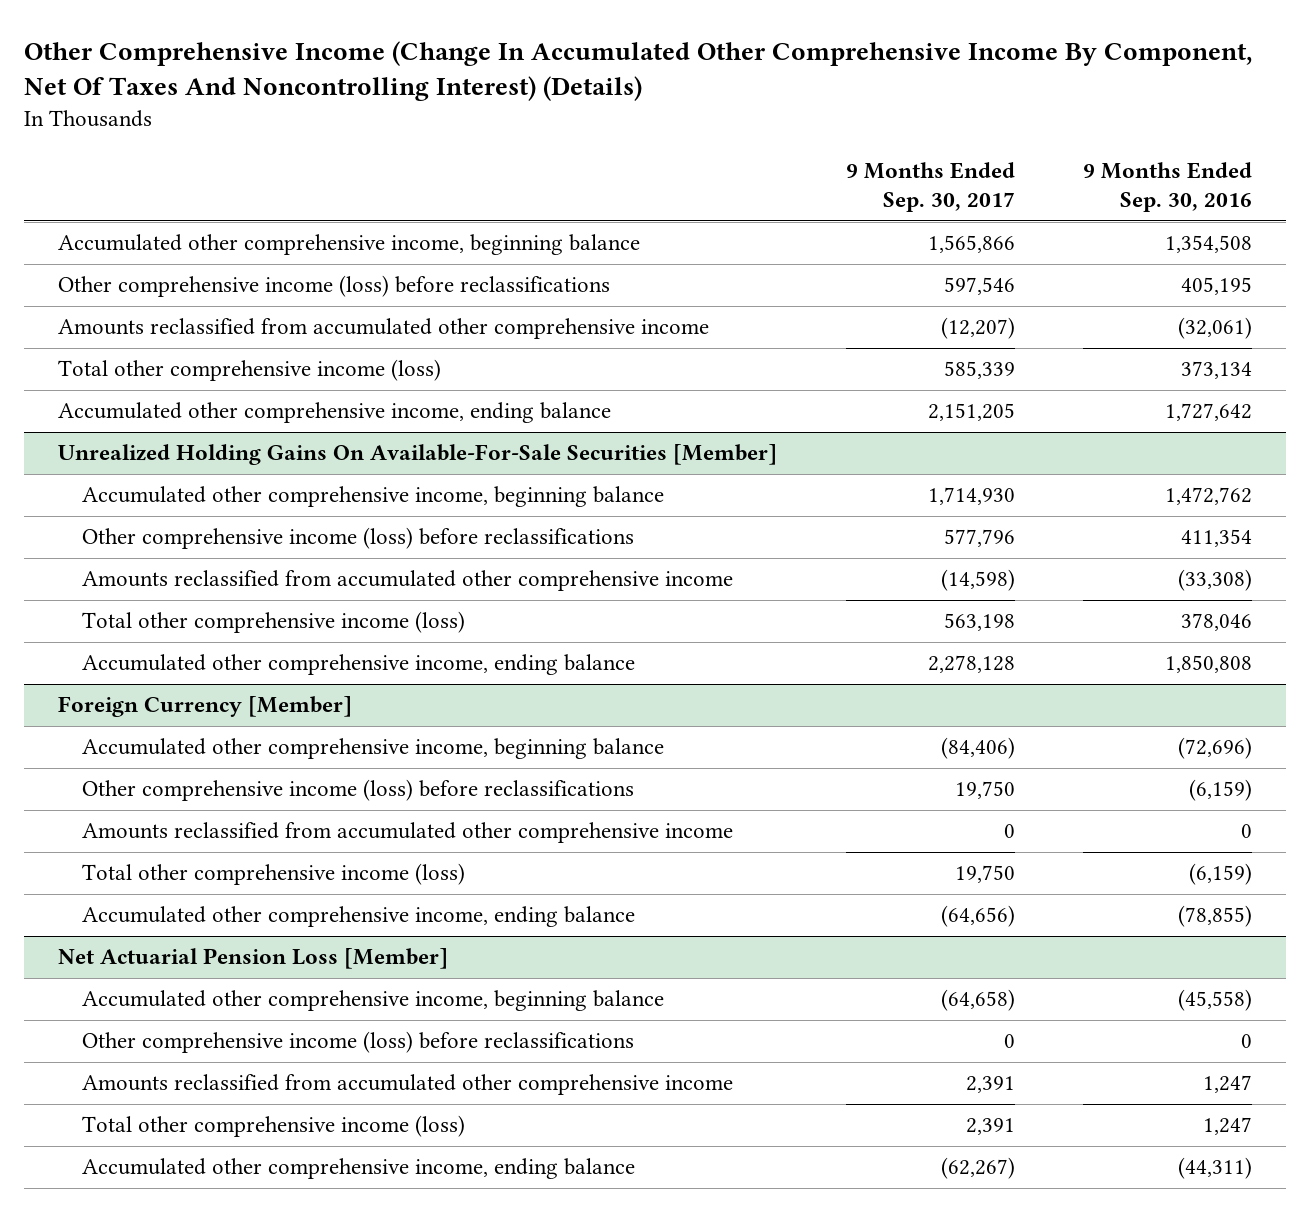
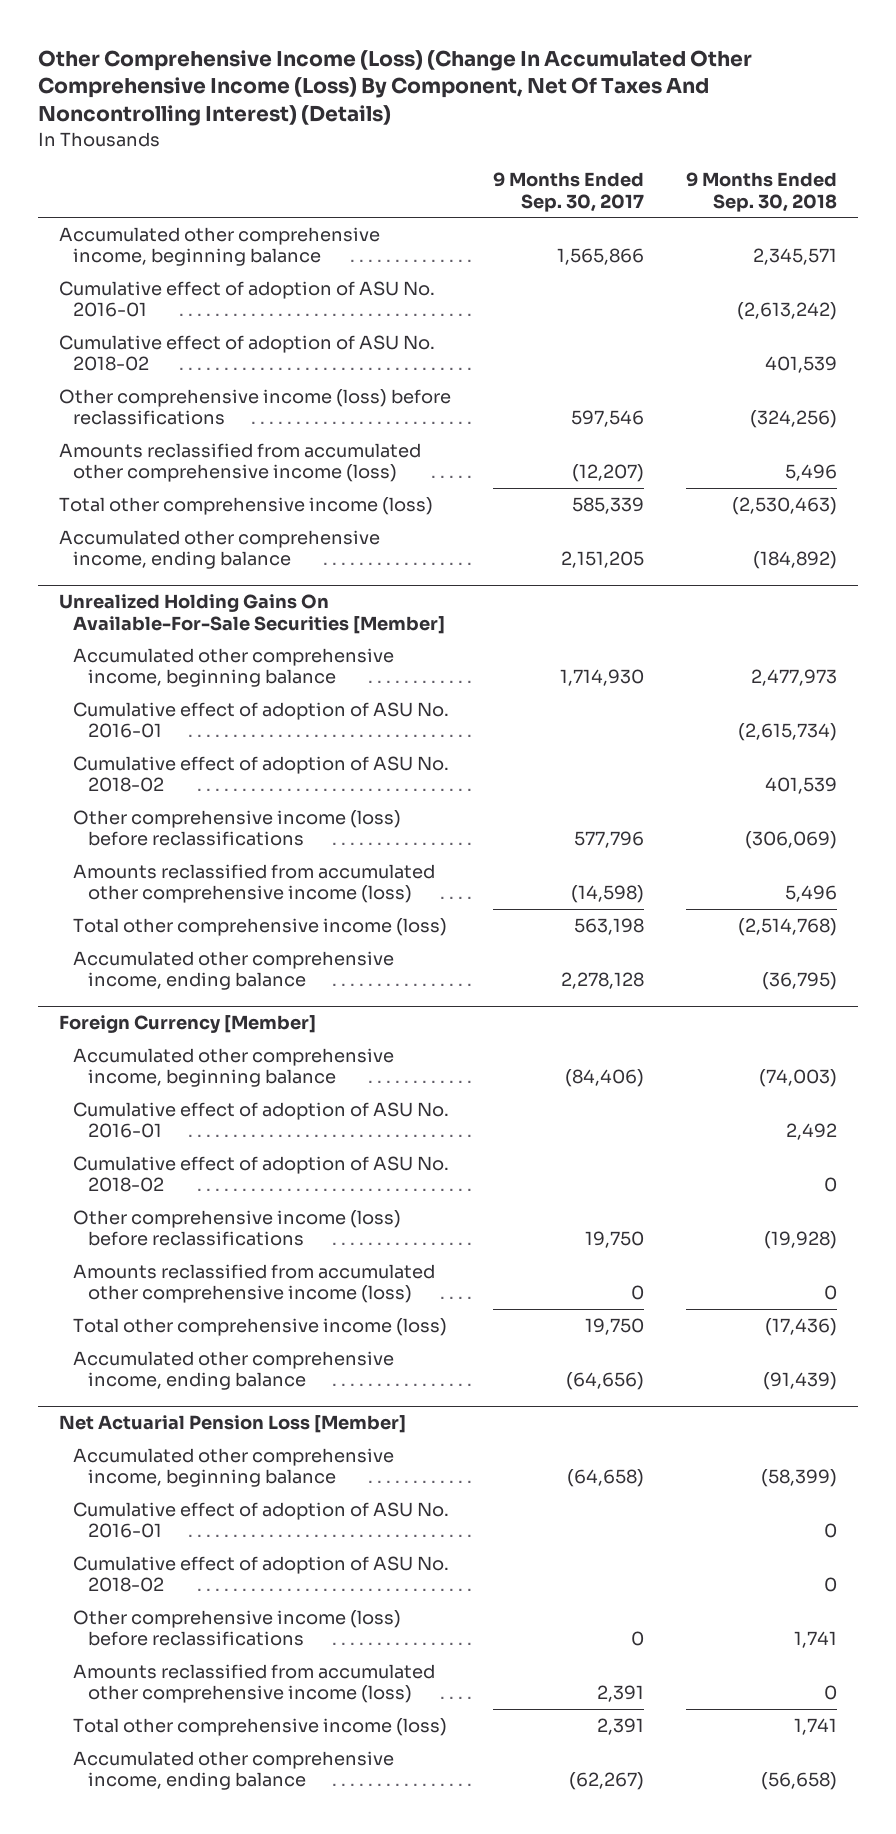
[24,40,1253,102] Other Comprehensive Income (Change In Accumulated Other Comprehensive Income By Component, Net Of Taxes And Noncontrolling Interest) (Details) -> [37,49,752,127] Other Comprehensive Income (Loss) (Change In Accumulated Other Comprehensive Income (Loss) By Component, Net Of Taxes And Noncontrolling Interest) (Details)
[1083,161,1253,213] 9 Months Ended Sep. 30, 2016 -> none
none -> [686,172,838,212] 9 Months Ended Sep. 30, 2018
none -> [58,280,435,318] Cumulative effect of adoption of ASU No. 2016-01
none -> [58,334,435,372] Cumulative effect of adoption of ASU No. 2018-02
[58,318,710,340] Amounts reclassified from accumulated other comprehensive income -> [58,442,421,483] Amounts reclassified from accumulated other comprehensive income (loss)
none -> [73,701,450,739] Cumulative effect of adoption of ASU No. 2016-01
none -> [73,755,450,793] Cumulative effect of adoption of ASU No. 2018-02
[81,570,733,592] Amounts reclassified from accumulated other comprehensive income -> [73,863,436,904] Amounts reclassified from accumulated other comprehensive income (loss)
none -> [73,1101,450,1139] Cumulative effect of adoption of ASU No. 2016-01
none -> [73,1155,450,1193] Cumulative effect of adoption of ASU No. 2018-02
[81,822,733,844] Amounts reclassified from accumulated other comprehensive income -> [73,1263,436,1304] Amounts reclassified from accumulated other comprehensive income (loss)
none -> [73,1501,450,1539] Cumulative effect of adoption of ASU No. 2016-01
none -> [73,1555,450,1593] Cumulative effect of adoption of ASU No. 2018-02
[81,1074,733,1096] Amounts reclassified from accumulated other comprehensive income -> [73,1663,436,1704] Amounts reclassified from accumulated other comprehensive income (loss)

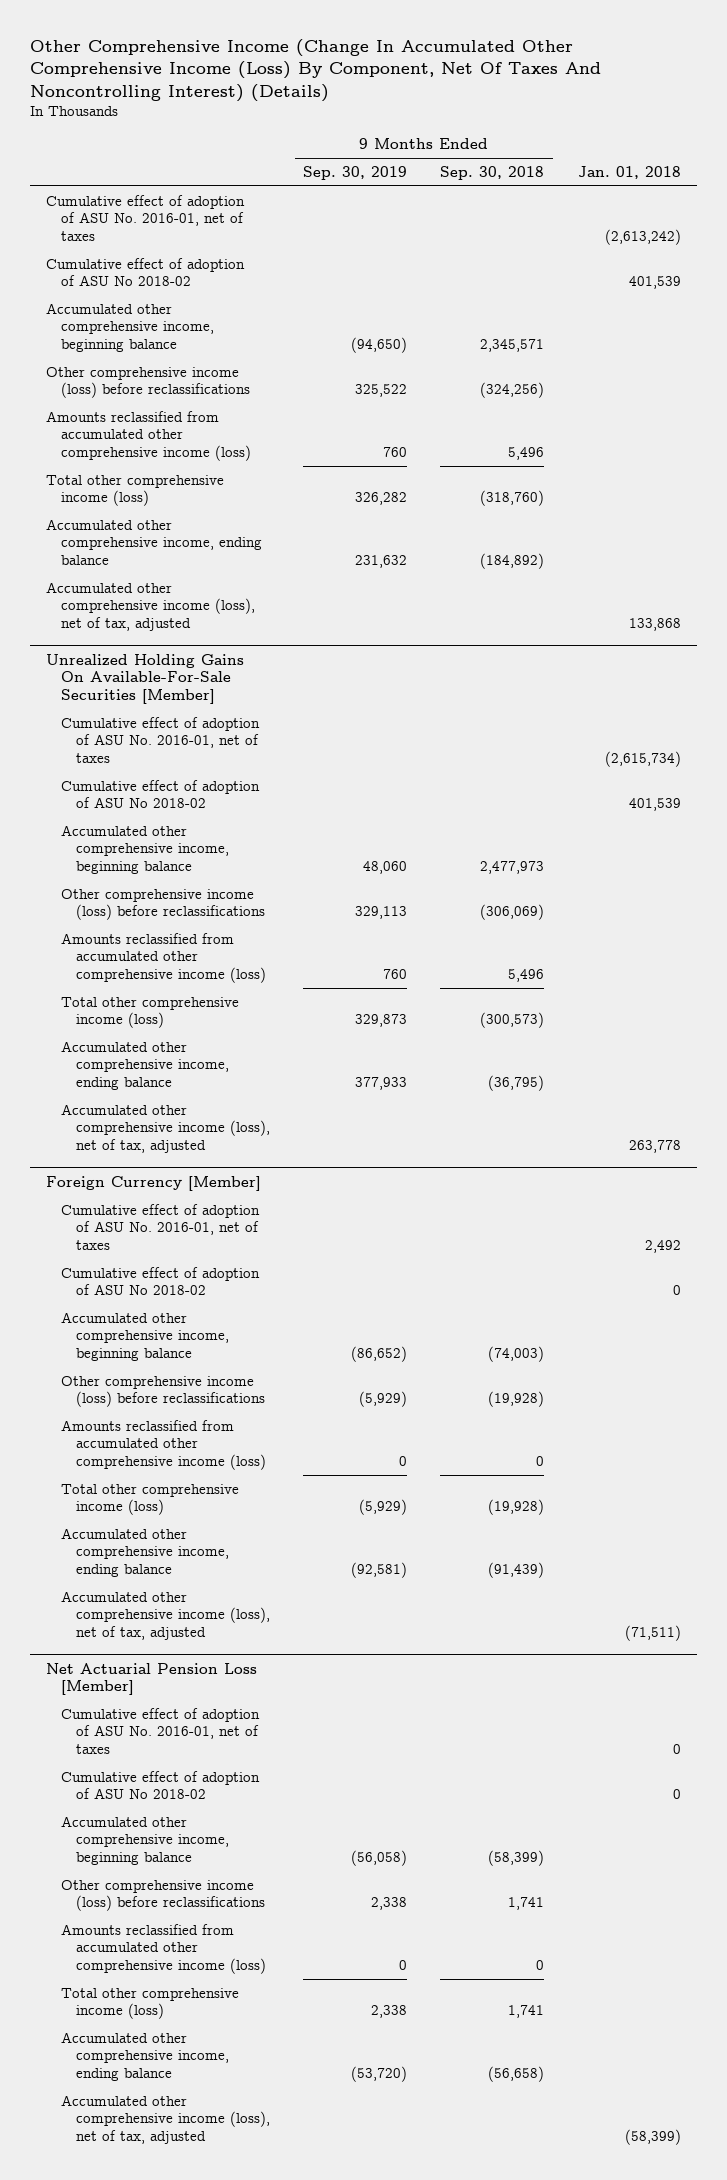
[37,49,752,127] Other Comprehensive Income (Loss) (Change In Accumulated Other Comprehensive Income (Loss) By Component, Net Of Taxes And Noncontrolling Interest) (Details) -> [29,38,601,102] Other Comprehensive Income (Change In Accumulated Other Comprehensive Income (Loss) By Component, Net Of Taxes And Noncontrolling Interest) (Details)
[493,172,645,212] 9 Months Ended Sep. 30, 2017 -> none
none -> [303,165,408,180] Sep. 30, 2019
none -> [577,165,681,179] Jan. 01, 2018
none -> [46,194,246,241] Cumulative effect of adoption of ASU No. 2016-01, net of taxes
none -> [46,257,246,287] Cumulative effect of adoption of ASU No 2018-02
[58,280,435,318] Cumulative effect of adoption of ASU No. 2016-01 -> none
[58,334,435,372] Cumulative effect of adoption of ASU No. 2018-02 -> none
[732,496,838,515] (2,530,463) -> [480,490,545,507] (318,760)
none -> [46,581,255,631] Accumulated other comprehensive income (loss), net of tax, adjusted
none -> [60,716,260,763] Cumulative effect of adoption of ASU No. 2016-01, net of taxes
none -> [60,779,260,809] Cumulative effect of adoption of ASU No 2018-02
[73,701,450,739] Cumulative effect of adoption of ASU No. 2016-01 -> none
[73,755,450,793] Cumulative effect of adoption of ASU No. 2018-02 -> none
[738,917,838,936] (2,514,768) -> [480,1012,545,1029] (300,573)
none -> [60,1103,270,1153] Accumulated other comprehensive income (loss), net of tax, adjusted
none -> [60,1203,260,1250] Cumulative effect of adoption of ASU No. 2016-01, net of taxes
none -> [60,1266,260,1296] Cumulative effect of adoption of ASU No 2018-02
[73,1101,450,1139] Cumulative effect of adoption of ASU No. 2016-01 -> none
[73,1155,450,1193] Cumulative effect of adoption of ASU No. 2018-02 -> none
[765,1317,838,1336] (17,436) -> [488,1499,545,1516] (19,928)
none -> [60,1590,270,1640] Accumulated other comprehensive income (loss), net of tax, adjusted
none -> [60,1707,260,1754] Cumulative effect of adoption of ASU No. 2016-01, net of taxes
none -> [60,1770,260,1800] Cumulative effect of adoption of ASU No 2018-02
[73,1501,450,1539] Cumulative effect of adoption of ASU No. 2016-01 -> none
[73,1555,450,1593] Cumulative effect of adoption of ASU No. 2018-02 -> none
none -> [60,2094,270,2144] Accumulated other comprehensive income (loss), net of tax, adjusted

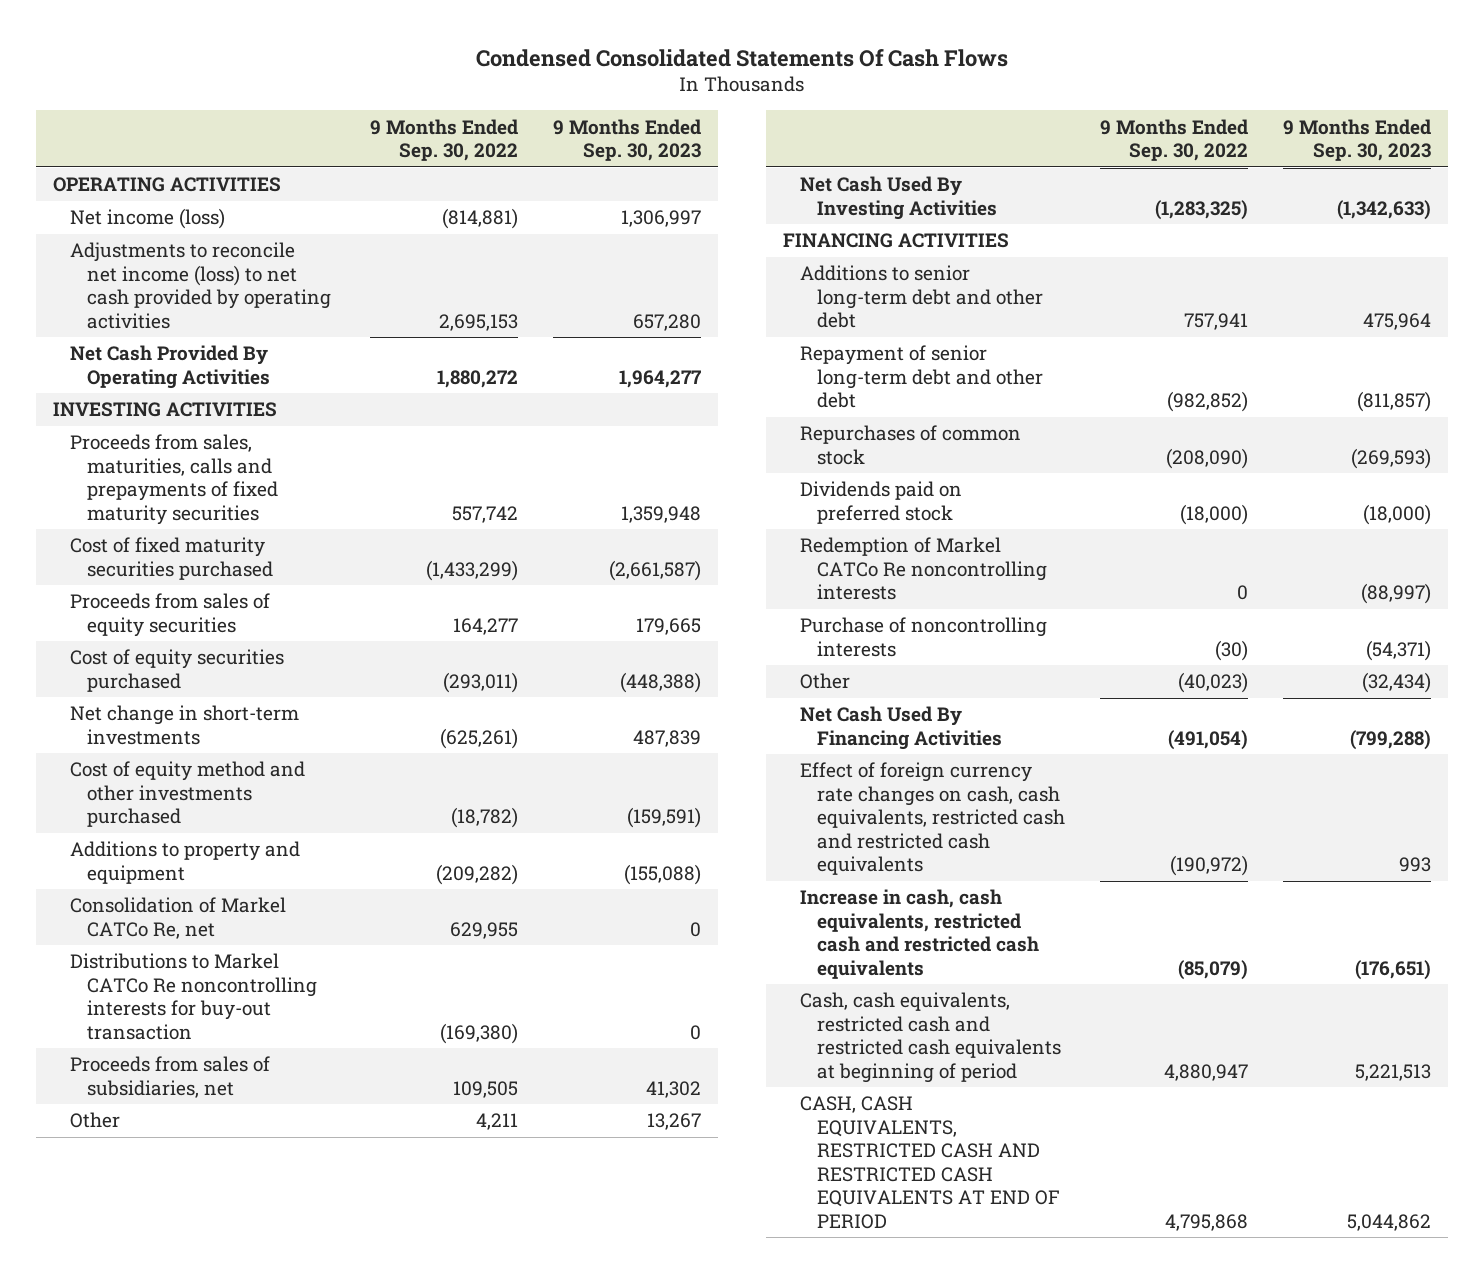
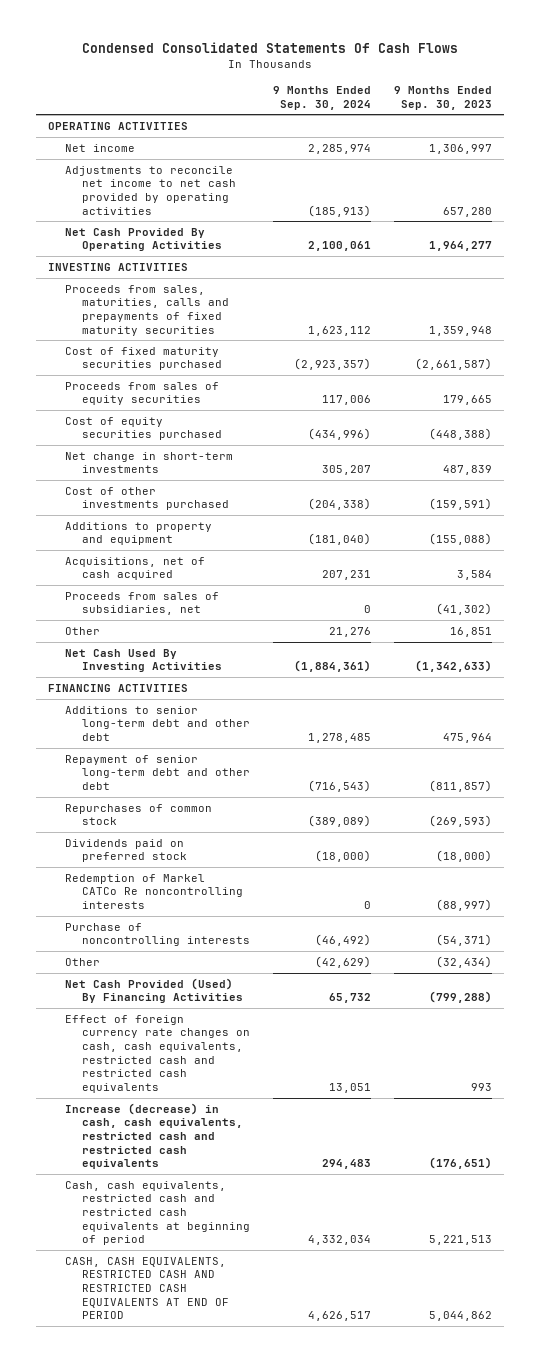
[369,118,518,162] 9 Months Ended Sep. 30, 2022 -> none
none -> [273,85,372,110] 9 Months Ended Sep. 30, 2024
[70,208,226,230] Net income (loss) -> [64,143,135,152] Net income
[70,242,331,329] Adjustments to reconcile net income (loss) to net cash provided by operating activities -> [64,165,237,215] Adjustments to reconcile net income to net cash provided by operating activities
[70,761,306,828] Cost of equity method and other investments purchased -> [64,486,230,511] Cost of other investments purchased
[70,897,287,939] Consolidation of Markel CATCo Re, net -> none
[70,953,317,1040] Distributions to Markel CATCo Re noncontrolling interests for buy-out transaction -> none
none -> [64,556,205,581] Acquisitions, net of cash acquired
[645,1080,701,1098] 41,302 -> [436,603,493,616] (41,302)
[646,1113,701,1131] 13,267 -> [450,626,493,637] 16,851
[800,706,1002,750] Net Cash Used By Financing Activities -> [64,977,244,1004] Net Cash Provided (Used) By Financing Activities
[800,889,1039,979] Increase in cash, cash equivalents, restricted cash and restricted cash equivalents -> [64,1102,244,1170] Increase (decrease) in cash, cash equivalents, restricted cash and restricted cash equivalents

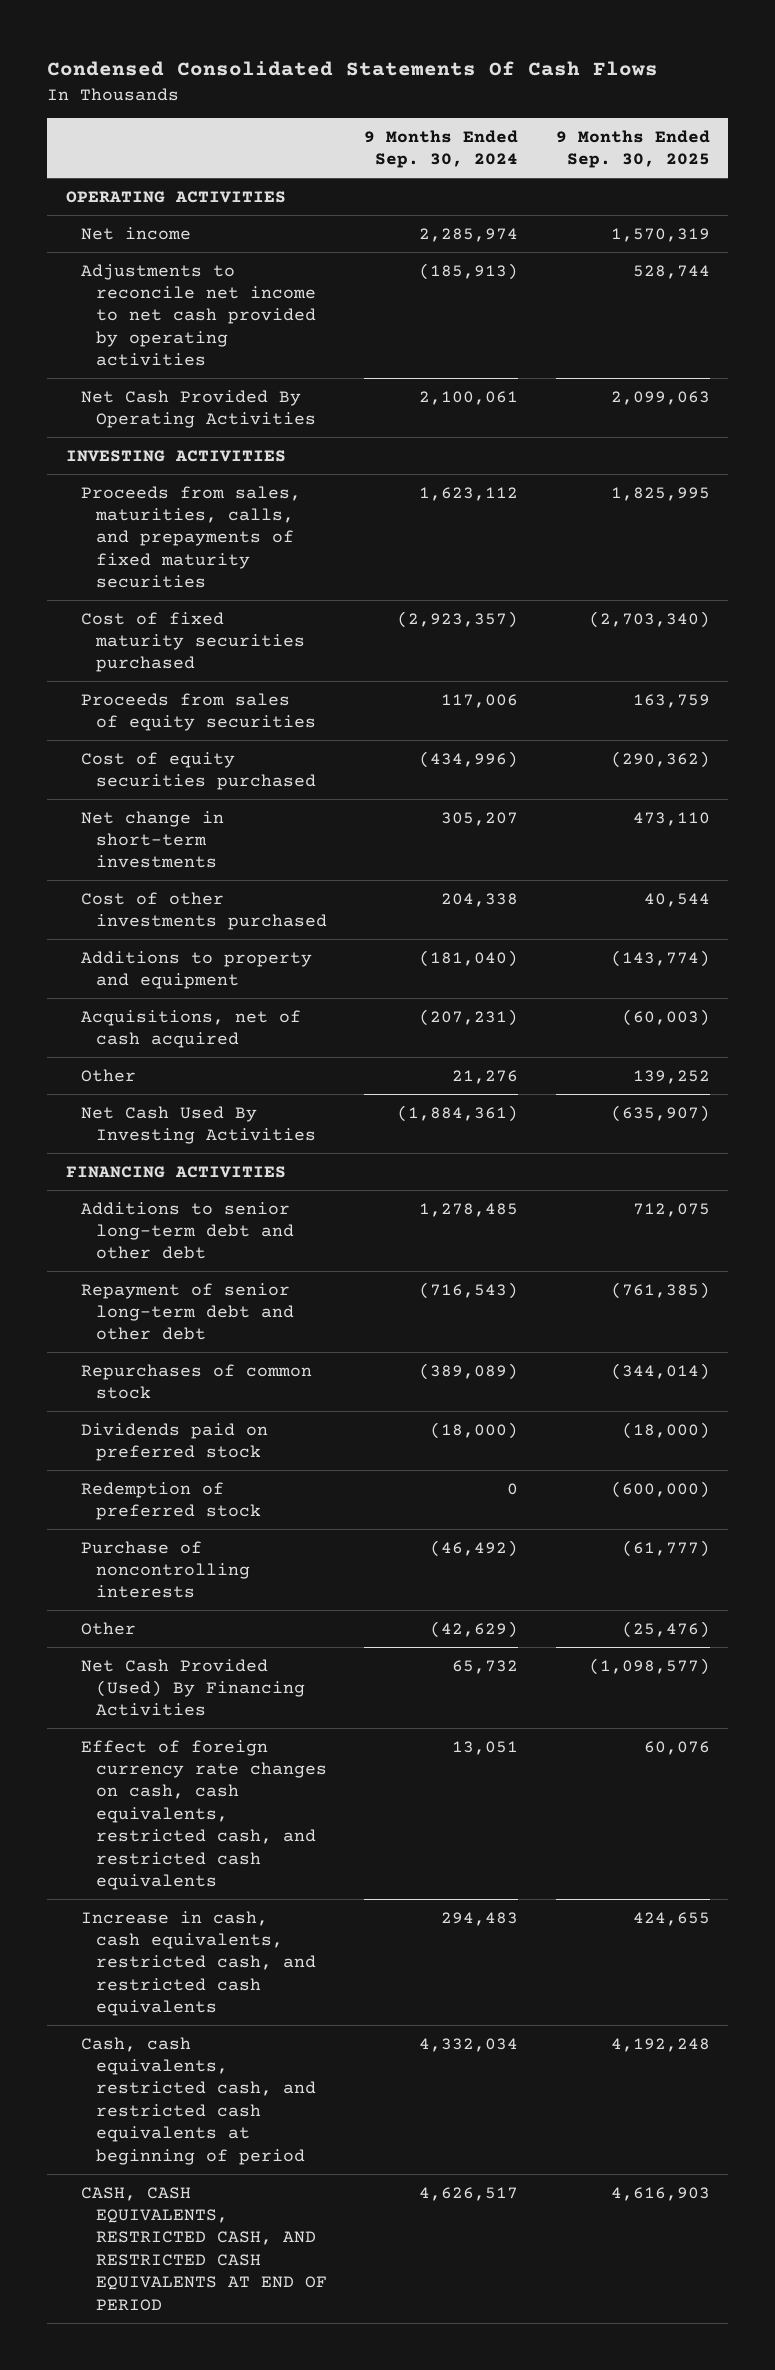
[394,85,493,110] 9 Months Ended Sep. 30, 2023 -> none
none -> [555,129,710,169] 9 Months Ended Sep. 30, 2025
[64,284,230,336] Proceeds from sales, maturities, calls and prepayments of fixed maturity securities -> [80,485,301,589] Proceeds from sales, maturities, calls, and prepayments of fixed maturity securities
[308,498,372,511] (204,338) -> [441,892,519,907] 204,338
[64,591,219,616] Proceeds from sales of subsidiaries, net -> none
[322,570,372,581] 207,231 -> [419,1008,519,1026] (207,231)
[64,873,244,909] Redemption of Markel CATCo Re noncontrolling interests -> none
none -> [80,1481,262,1521] Redemption of preferred stock
[64,1014,251,1093] Effect of foreign currency rate changes on cash, cash equivalents, restricted cash and restricted cash equivalents -> [80,1739,328,1891] Effect of foreign currency rate changes on cash, cash equivalents, restricted cash, and restricted cash equivalents
[64,1102,244,1170] Increase (decrease) in cash, cash equivalents, restricted cash and restricted cash equivalents -> [80,1910,317,2017] Increase in cash, cash equivalents, restricted cash, and restricted cash equivalents
[64,1180,251,1246] Cash, cash equivalents, restricted cash and restricted cash equivalents at beginning of period -> [80,2036,317,2165] Cash, cash equivalents, restricted cash, and restricted cash equivalents at beginning of period
[64,1256,230,1320] CASH, CASH EQUIVALENTS, RESTRICTED CASH AND RESTRICTED CASH EQUIVALENTS AT END OF PERIOD -> [80,2186,328,2311] CASH, CASH EQUIVALENTS, RESTRICTED CASH, AND RESTRICTED CASH EQUIVALENTS AT END OF PERIOD

